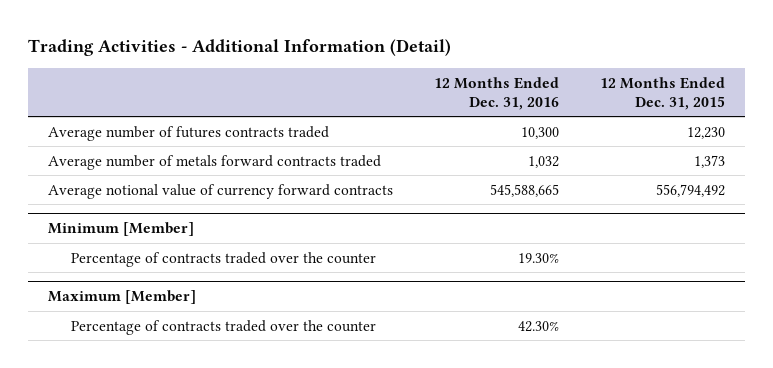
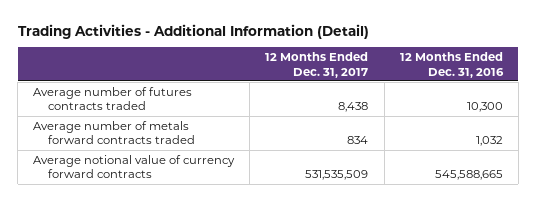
[599,76,725,110] 12 Months Ended Dec. 31, 2015 -> none
none -> [265,51,369,78] 12 Months Ended Dec. 31, 2017
[48,222,195,237] Minimum [Member] -> none
[70,251,376,267] Percentage of contracts traded over the counter -> none
[48,290,197,305] Maximum [Member] -> none
[70,319,376,335] Percentage of contracts traded over the counter -> none

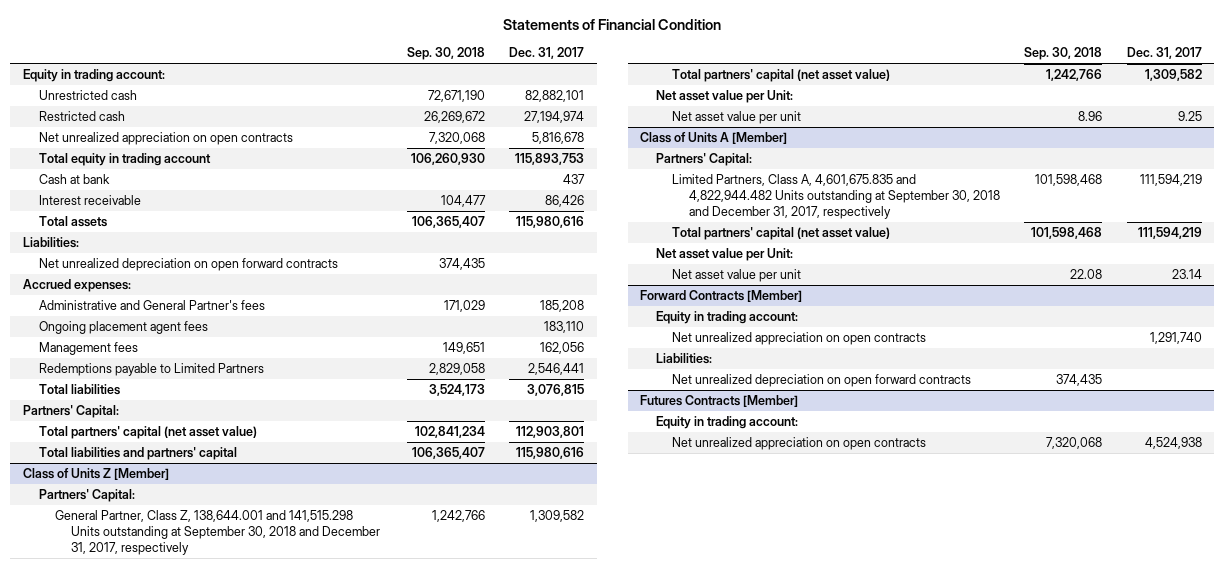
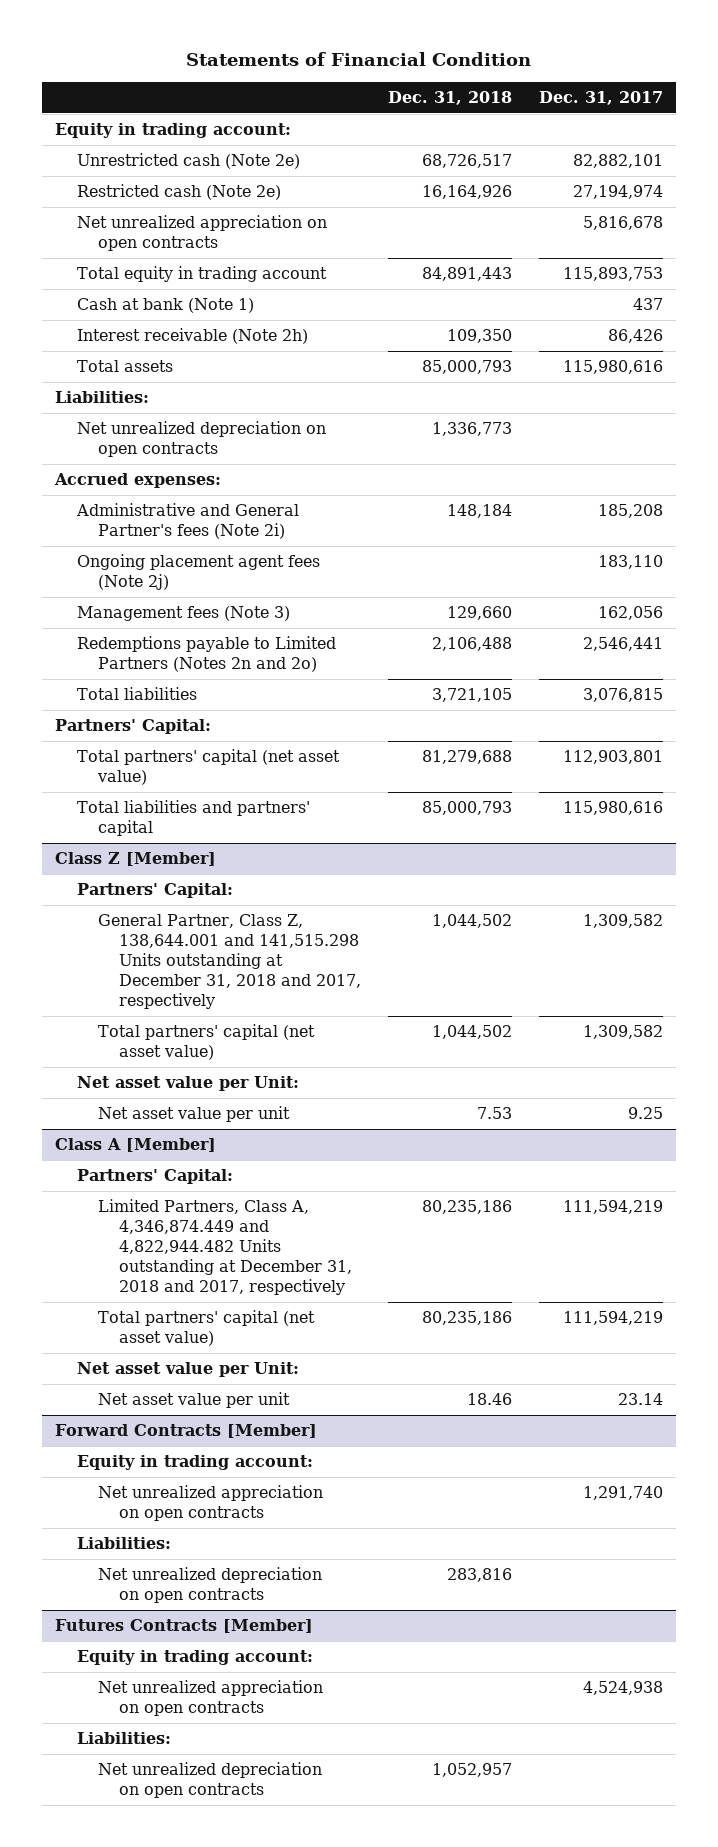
[406,47,485,61] Sep. 30, 2018 -> none
none -> [388,90,513,105] Dec. 31, 2018
[38,90,137,101] Unrestricted cash -> [76,153,300,170] Unrestricted cash (Note 2e)
[38,111,125,122] Restricted cash -> [76,184,281,201] Restricted cash (Note 2e)
[38,174,110,185] Cash at bank -> [76,298,254,314] Cash at bank (Note 1)
[38,195,141,206] Interest receivable -> [76,328,308,345] Interest receivable (Note 2h)
[38,258,338,272] Net unrealized depreciation on open forward contracts -> [76,421,326,458] Net unrealized depreciation on open contracts
[38,300,265,311] Administrative and General Partner's fees -> [75,503,299,540] Administrative and General Partner's fees (Note 2i)
[38,321,208,335] Ongoing placement agent fees -> [76,554,320,591] Ongoing placement agent fees (Note 2j)
[38,342,138,356] Management fees -> [76,606,290,622] Management fees (Note 3)
[38,363,264,377] Redemptions payable to Limited Partners -> [76,636,336,673] Redemptions payable to Limited Partners (Notes 2n and 2o)
[22,468,169,481] Class of Units Z [Member] -> [55,852,217,867] Class Z [Member]
[55,510,381,556] General Partner, Class Z, 138,644.001 and 141,515.298 Units outstanding at September 30, 2018 and December 31, 2017, respectively -> [98,914,362,1010] General Partner, Class Z, 138,644.001 and 141,515.298 Units outstanding at December 31, 2018 and 2017, respectively
[640,132,788,145] Class of Units A [Member] -> [55,1138,217,1153] Class A [Member]
[672,174,1000,220] Limited Partners, Class A, 4,601,675.835 and 4,822,944.482 Units outstanding at September 30, 2018 and December 31, 2017, respectively -> [98,1199,353,1296] Limited Partners, Class A, 4,346,874.449 and 4,822,944.482 Units outstanding at December 31, 2018 and 2017, respectively
[672,374,972,388] Net unrealized depreciation on open forward contracts -> [98,1567,323,1604] Net unrealized depreciation on open contracts
none -> [76,1732,171,1745] Liabilities:
none -> [98,1762,323,1799] Net unrealized depreciation on open contracts

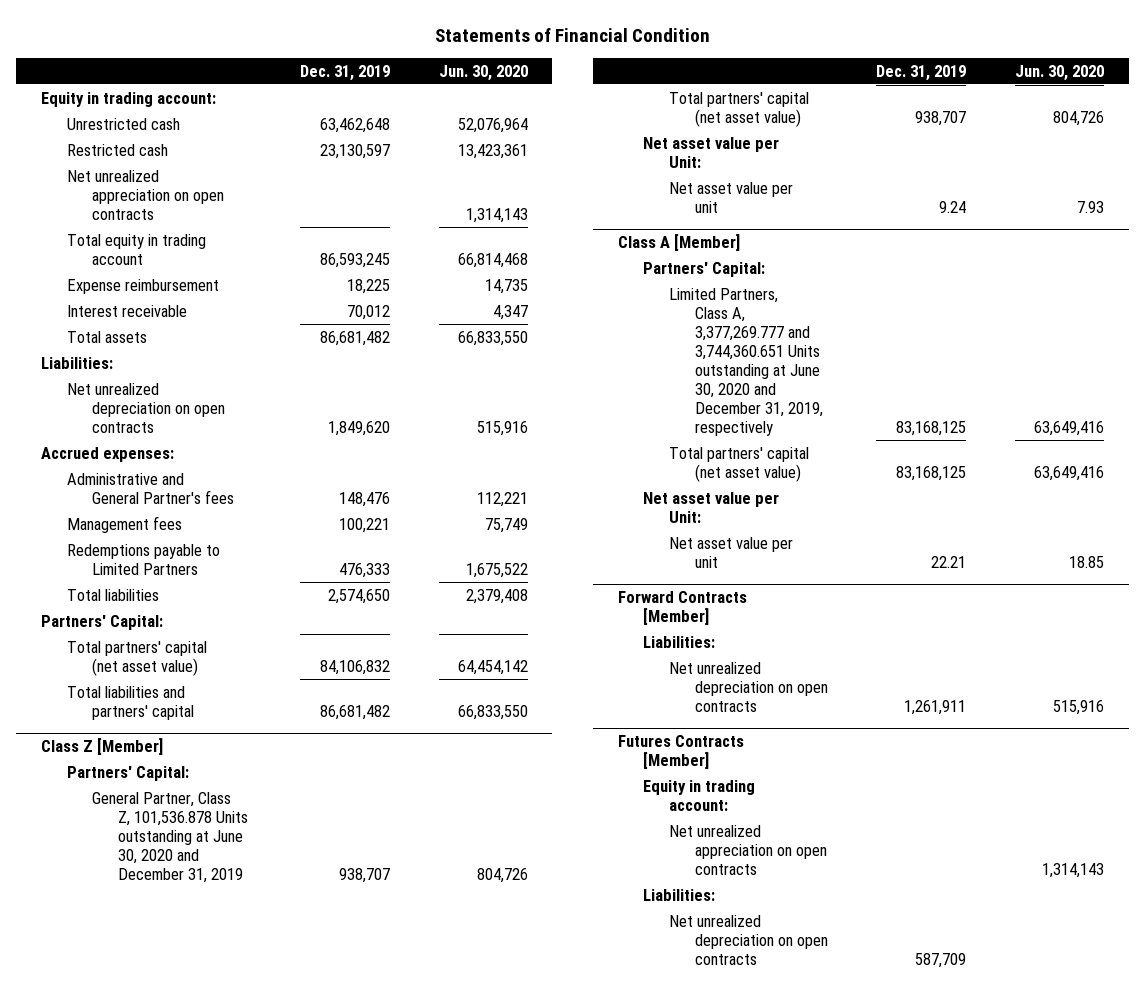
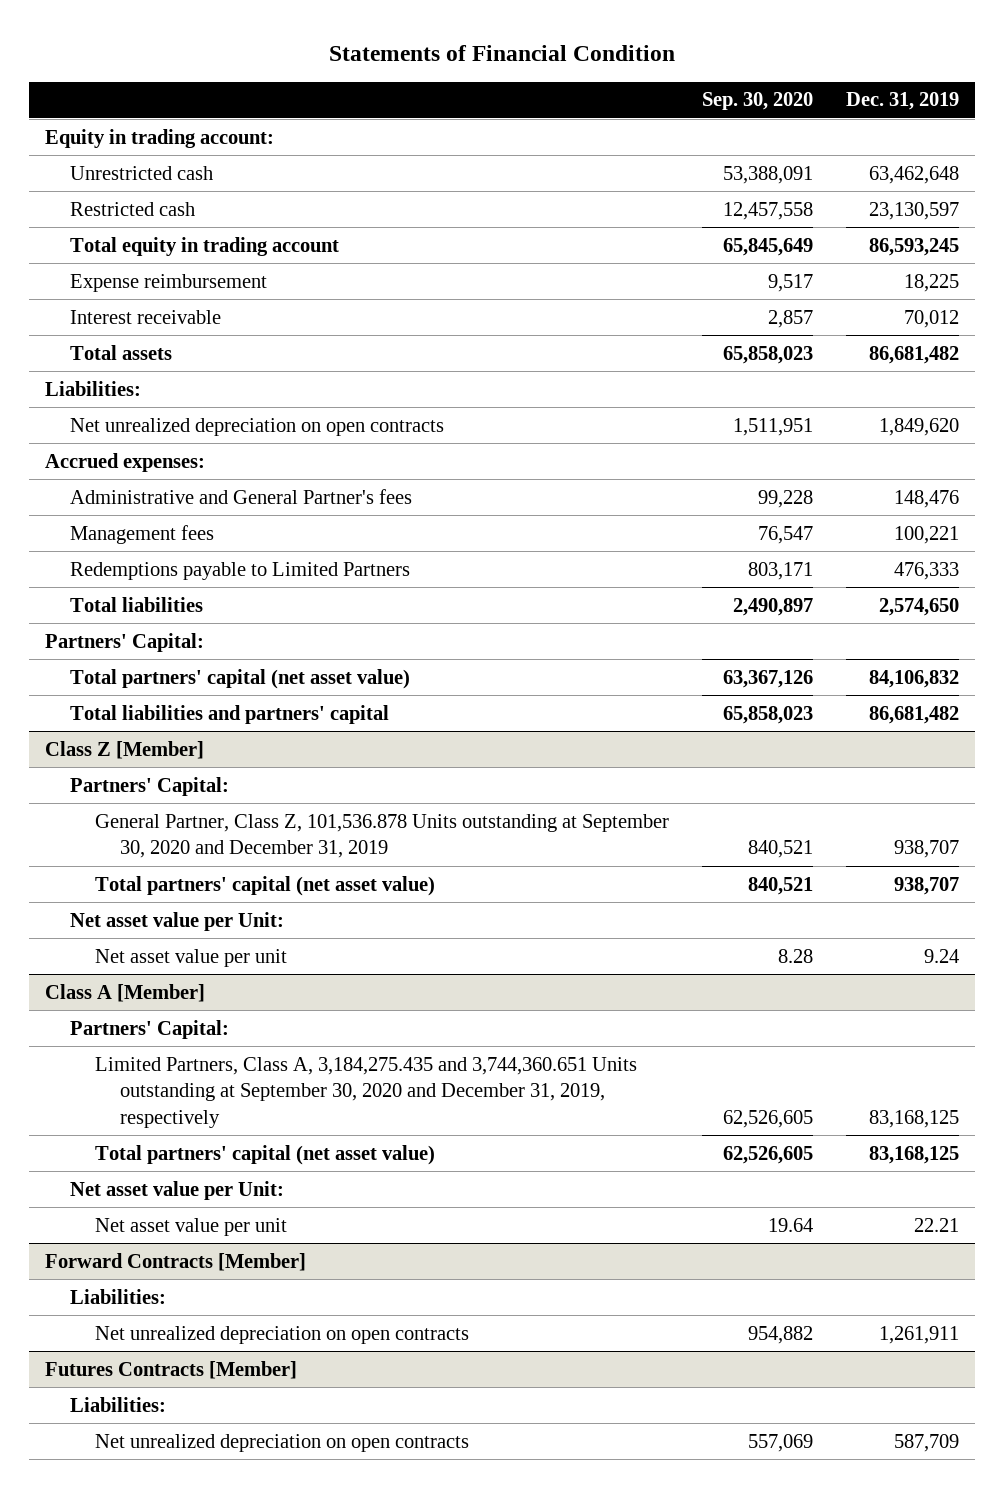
[438,64,528,81] Jun. 30, 2020 -> none
none -> [701,92,813,111] Sep. 30, 2020
[66,169,225,220] Net unrealized appreciation on open contracts -> none
[92,791,248,883] General Partner, Class Z, 101,536.878 Units outstanding at June 30, 2020 and December 31, 2019 -> [94,813,669,859] General Partner, Class Z, 101,536.878 Units outstanding at September 30, 2020 and December 31, 2019
[668,287,823,436] Limited Partners, Class A, 3,377,269.777 and 3,744,360.651 Units outstanding at June 30, 2020 and December 31, 2019, respectively -> [94,1056,637,1128] Limited Partners, Class A, 3,184,275.435 and 3,744,360.651 Units outstanding at September 30, 2020 and December 31, 2019, respectively
[643,779,756,811] Equity in trading account: -> none
[668,824,827,875] Net unrealized appreciation on open contracts -> none

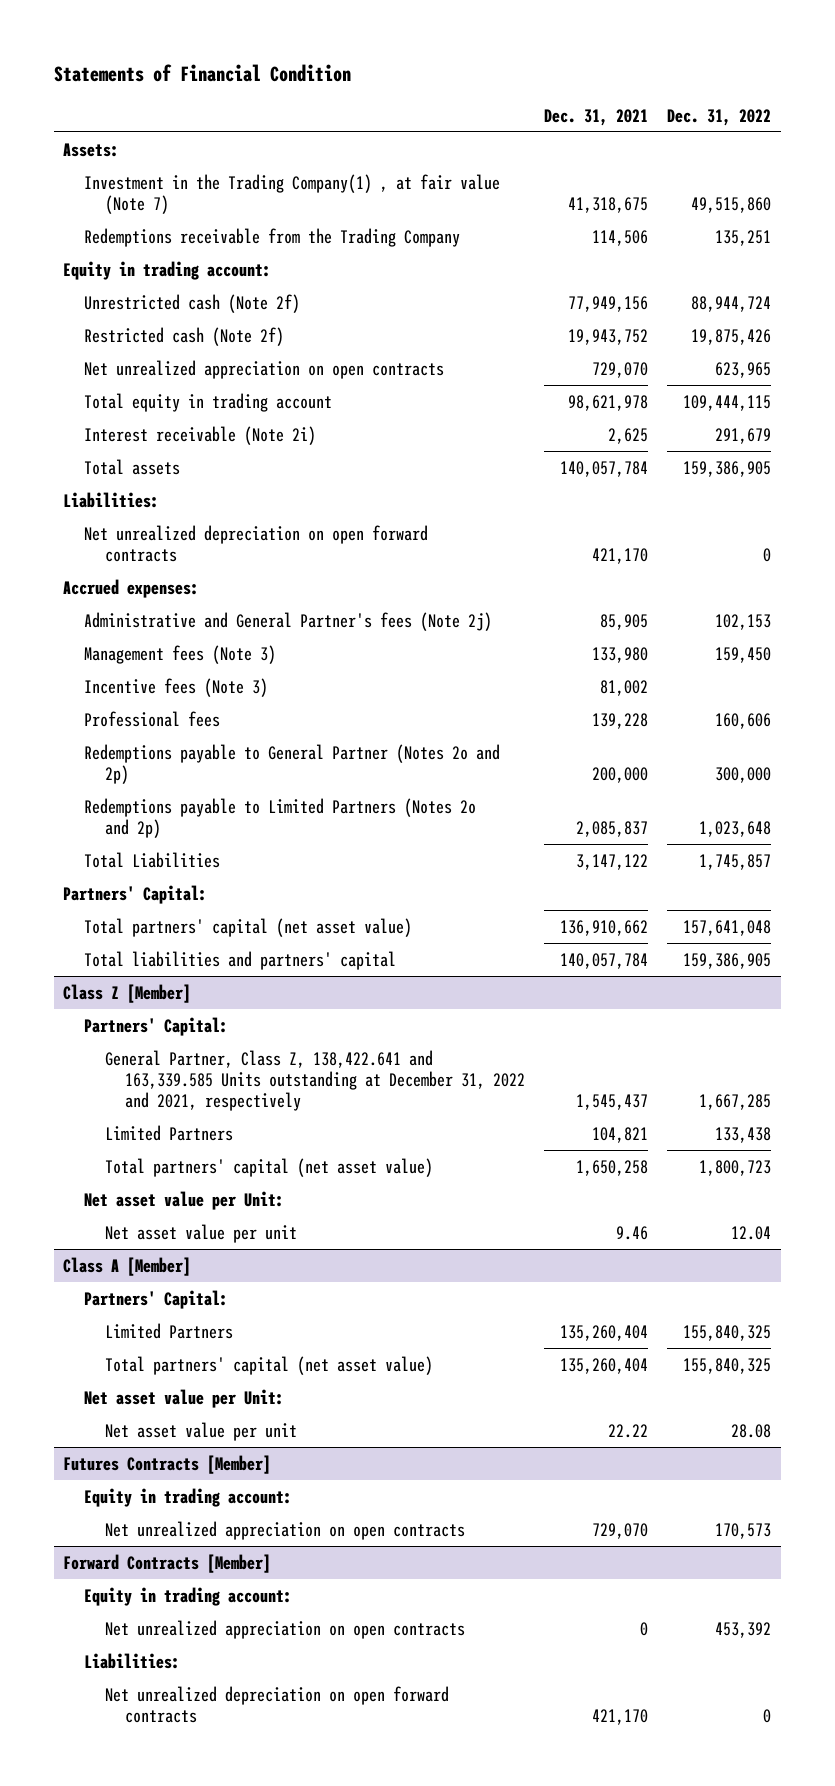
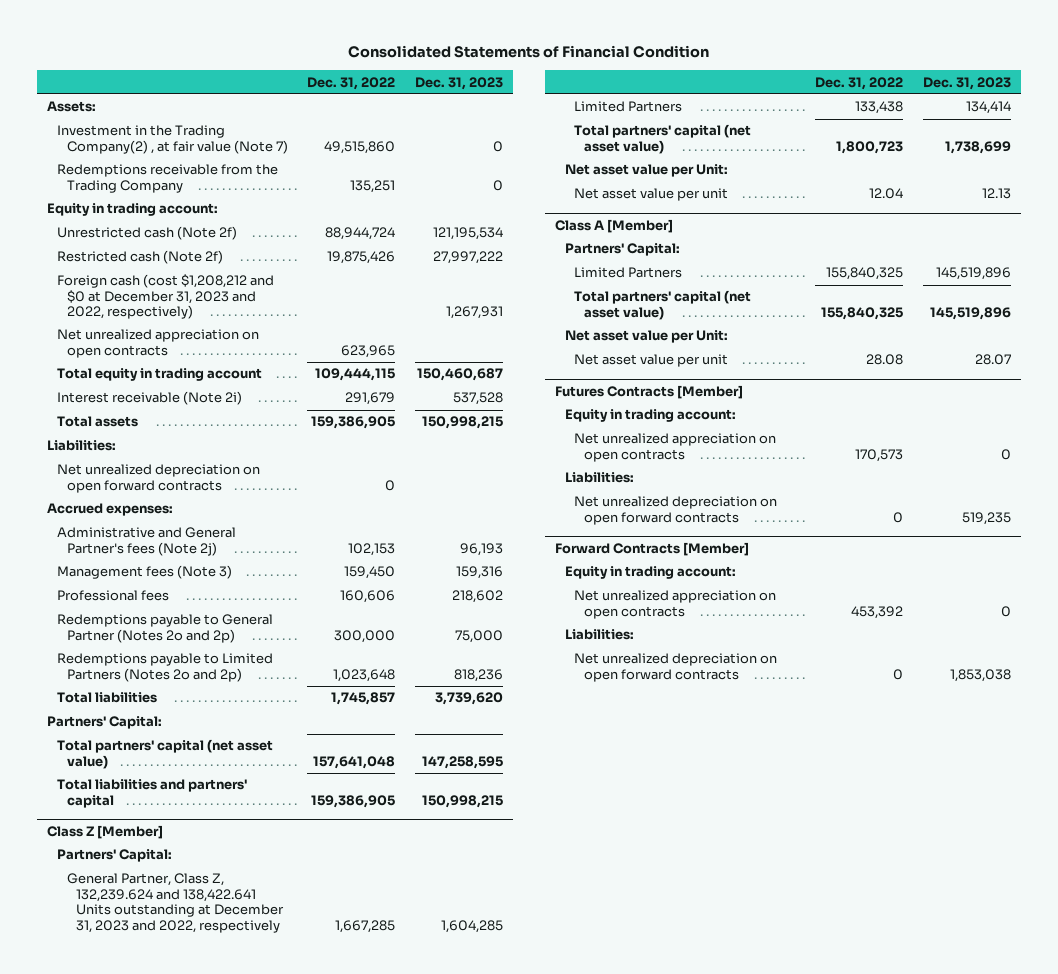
[53,64,351,83] Statements of Financial Condition -> [348,45,710,59] Consolidated Statements of Financial Condition
[544,108,649,126] Dec. 31, 2021 -> none
none -> [415,76,504,90] Dec. 31, 2023
[83,173,500,214] Investment in the Trading Company(1) , at fair value (Note 7) -> [56,125,288,154] Investment in the Trading Company(2) , at fair value (Note 7)
none -> [56,274,274,320] Foreign cash (cost $1,208,212 and $0 at December 31, 2023 and 2022, respectively)
[83,677,268,697] Incentive fees (Note 3) -> none
[83,851,220,868] Total Liabilities -> [56,692,157,704] Total liabilities
[104,1049,526,1112] General Partner, Class Z, 138,422.641 and 163,339.585 Units outstanding at December 31, 2022 and 2021, respectively -> [66,873,285,933] General Partner, Class Z, 132,239.624 and 138,422.641 Units outstanding at December 31, 2023 and 2022, respectively
none -> [564,472,634,484] Liabilities:
none -> [574,496,778,525] Net unrealized depreciation on open forward contracts

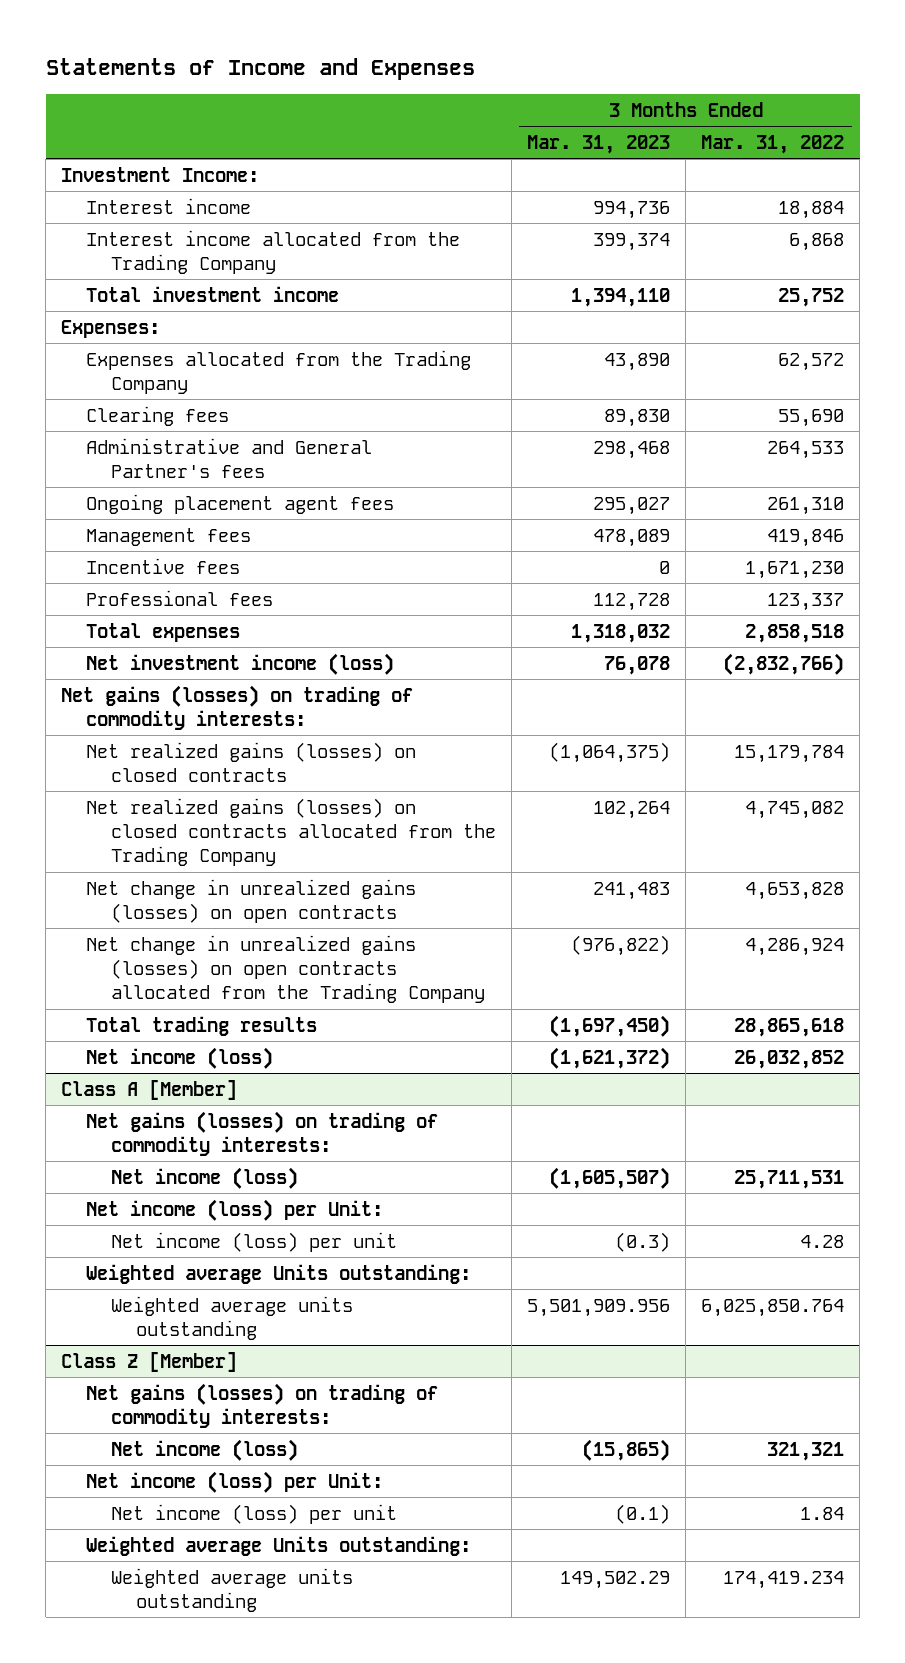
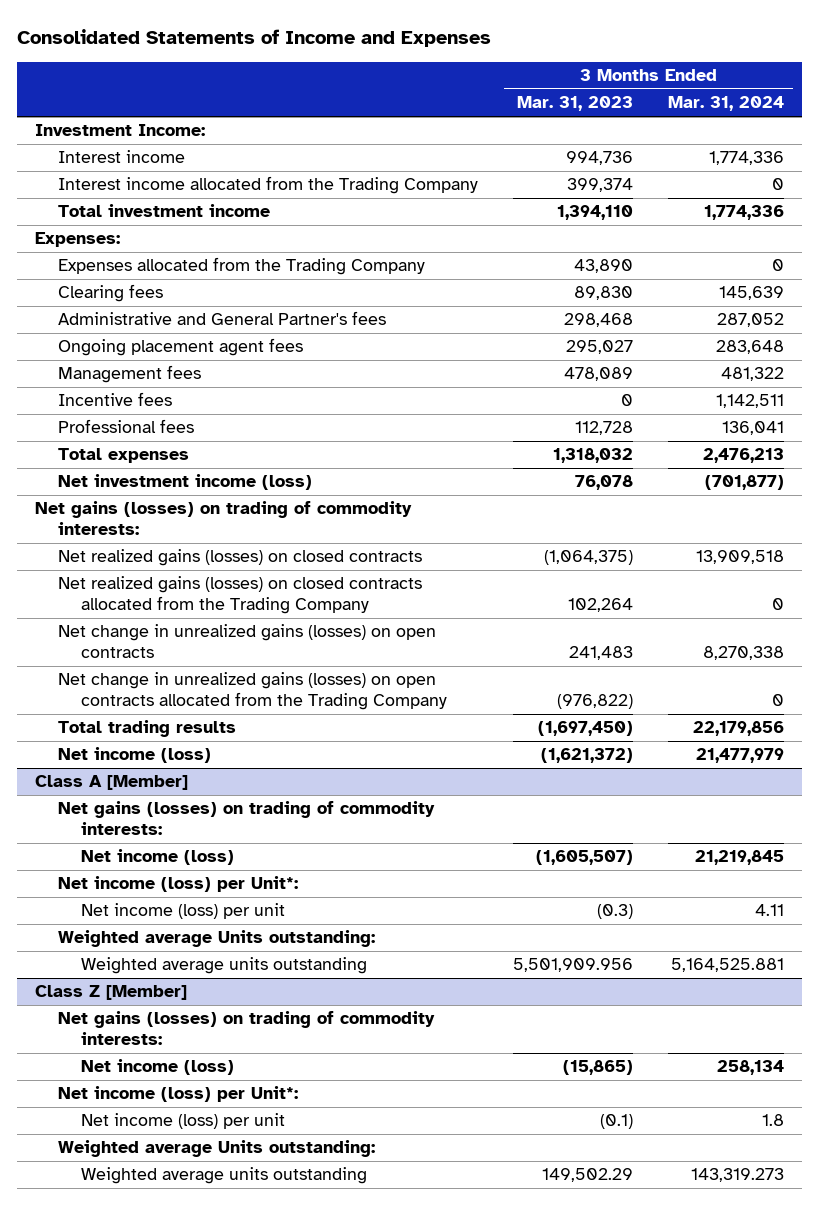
[45,58,475,81] Statements of Income and Expenses -> [17,29,492,48] Consolidated Statements of Income and Expenses
[701,135,845,155] Mar. 31, 2022 -> none
none -> [668,96,785,112] Mar. 31, 2024
[86,1198,384,1221] Net income (loss) per Unit: -> [58,876,299,893] Net income (loss) per Unit*:
[86,1470,384,1493] Net income (loss) per Unit: -> [58,1086,299,1103] Net income (loss) per Unit*:

